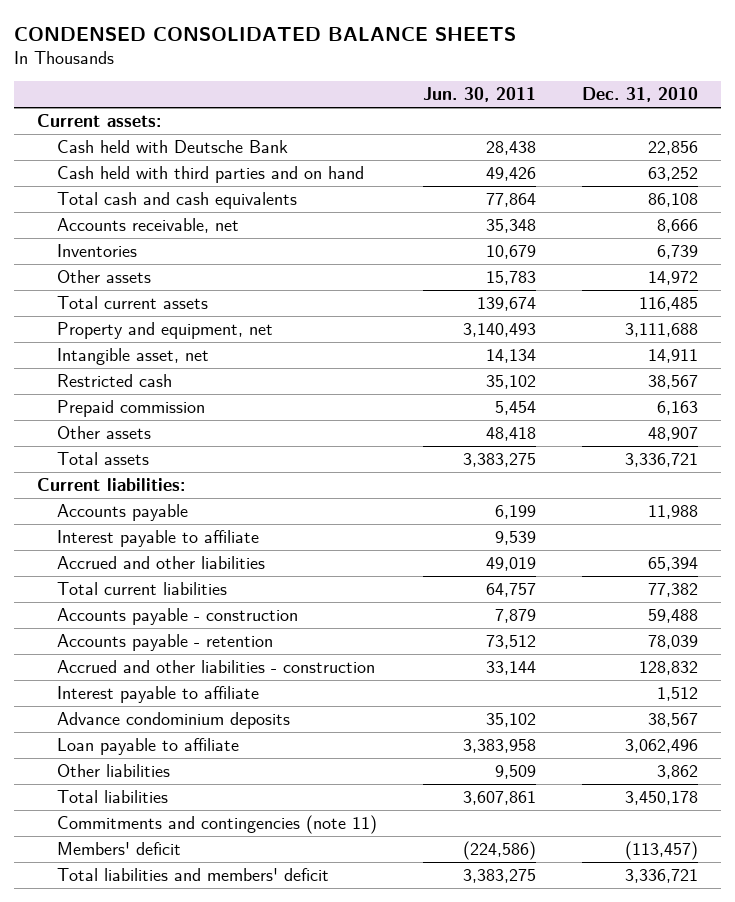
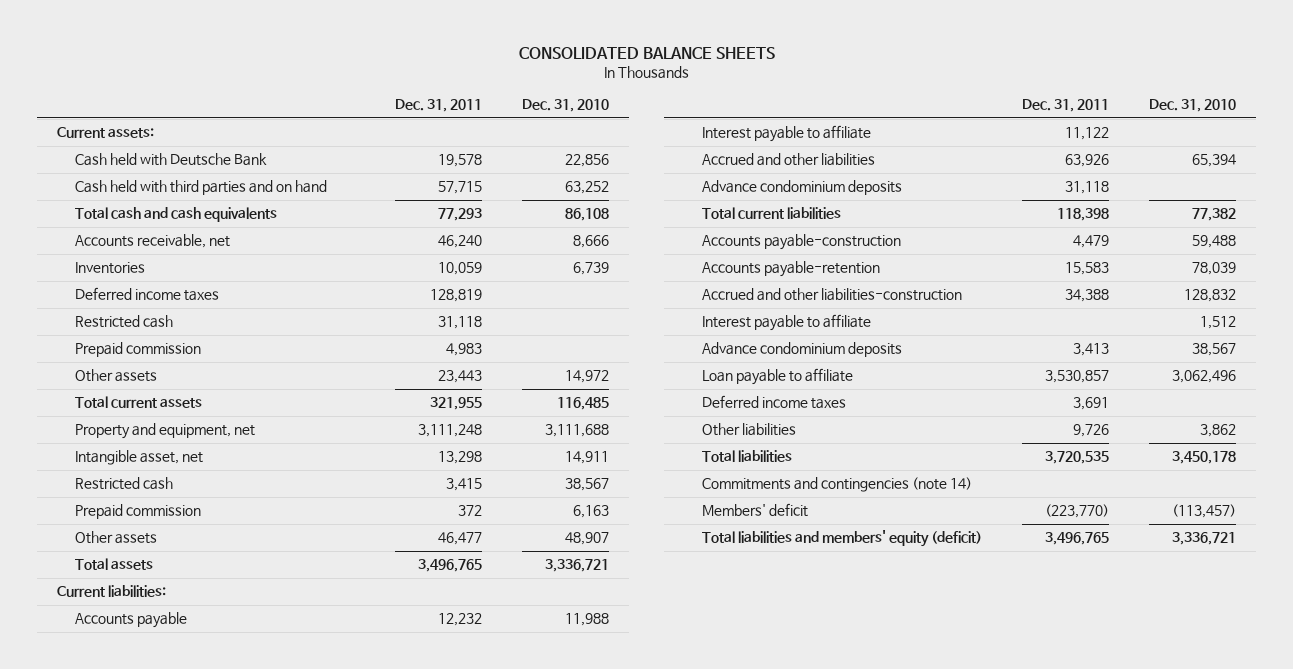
[13,26,516,41] CONDENSED CONSOLIDATED BALANCE SHEETS -> [518,46,775,59] CONSOLIDATED BALANCE SHEETS
[422,87,536,103] Jun. 30, 2011 -> none
none -> [395,99,483,113] Dec. 31, 2011
none -> [75,287,220,302] Deferred income taxes
none -> [75,315,174,329] Restricted cash
none -> [75,342,202,358] Prepaid commission
none -> [701,180,902,196] Advance condominium deposits
[56,607,298,625] Accounts payable - construction -> [701,234,901,251] Accounts payable-construction
[56,633,273,651] Accounts payable - retention -> [701,261,880,278] Accounts payable-retention
[56,659,375,673] Accrued and other liabilities - construction -> [701,288,962,302] Accrued and other liabilities-construction
none -> [701,395,846,410] Deferred income taxes
[56,814,377,834] Commitments and contingencies (note 11) -> [701,477,972,493] Commitments and contingencies (note 14)
[56,867,329,881] Total liabilities and members' deficit -> [701,530,982,548] Total liabilities and members' equity (deficit)

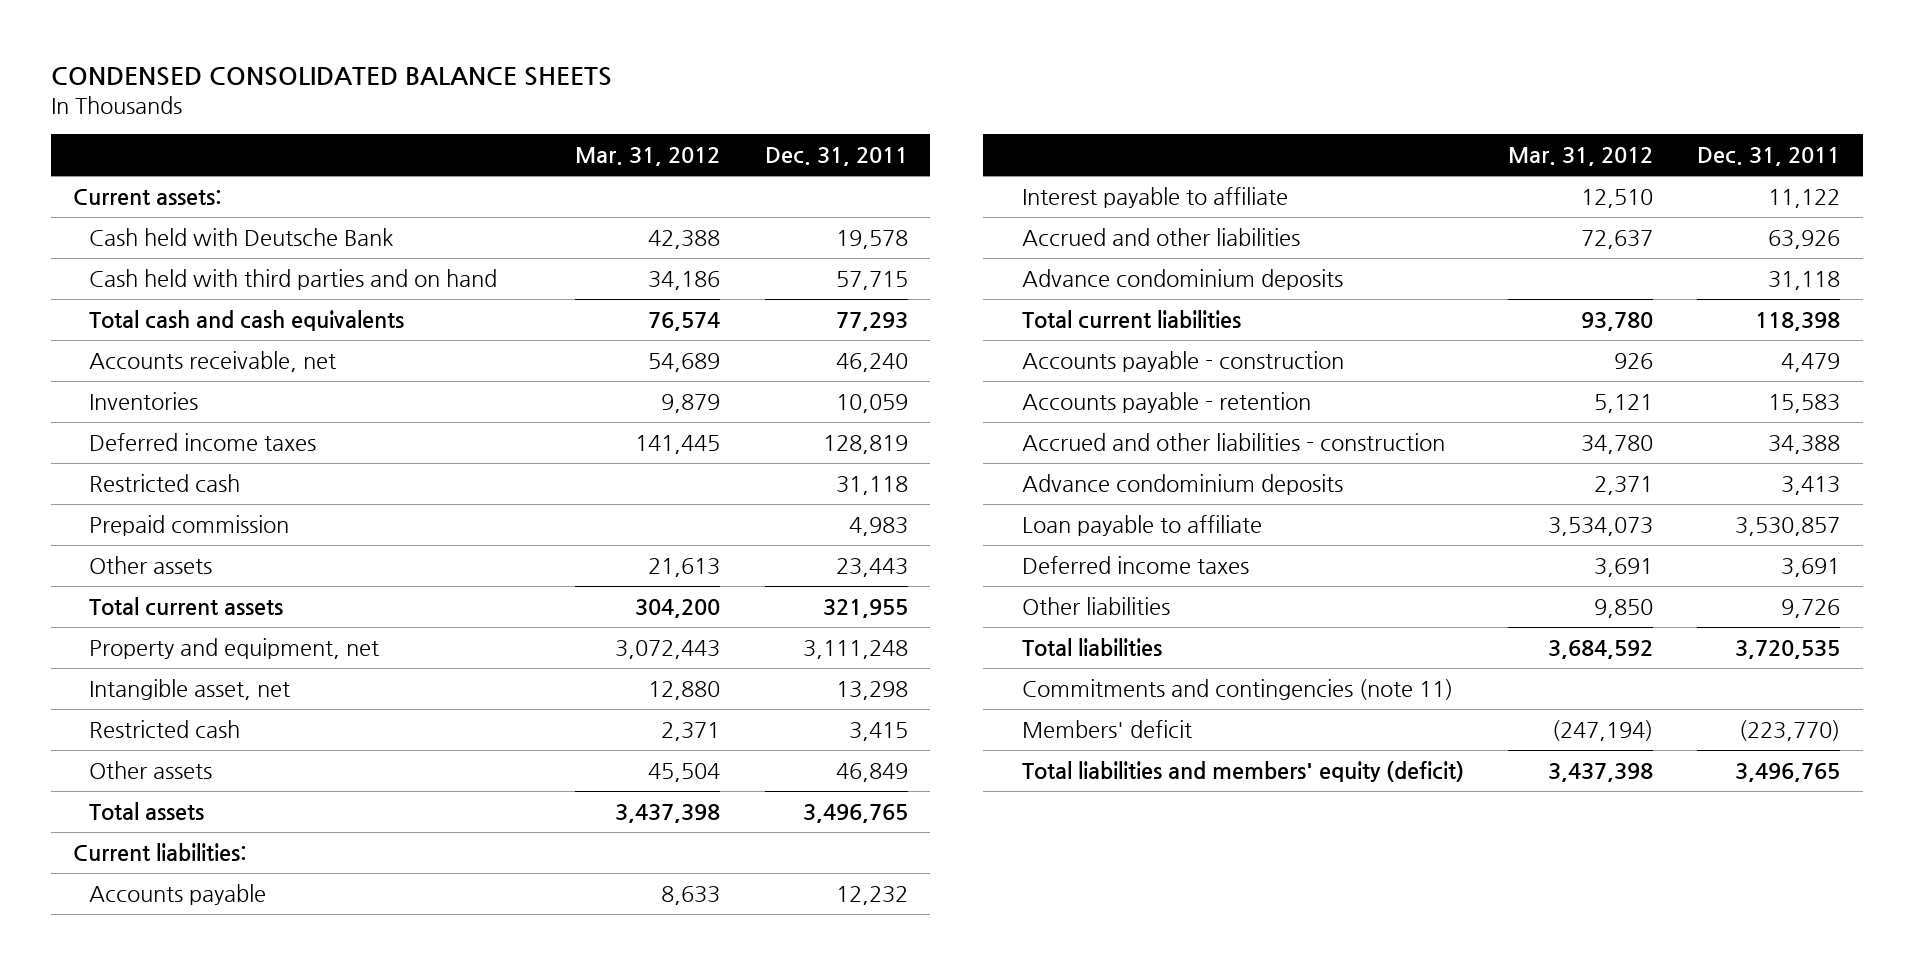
[518,46,775,59] CONSOLIDATED BALANCE SHEETS -> [50,66,612,86] CONDENSED CONSOLIDATED BALANCE SHEETS
[522,99,610,113] Dec. 31, 2010 -> none
none -> [575,147,721,167] Mar. 31, 2012
[75,504,202,520] Prepaid commission -> none
[438,532,483,546] 46,477 -> [835,762,908,782] 46,849
[701,314,871,332] Interest payable to affiliate -> none
[701,234,901,251] Accounts payable-construction -> [1021,350,1344,372] Accounts payable - construction
[701,261,880,278] Accounts payable-retention -> [1021,391,1311,413] Accounts payable - retention
[701,288,962,302] Accrued and other liabilities-construction -> [1021,432,1445,451] Accrued and other liabilities - construction
[701,477,972,493] Commitments and contingencies (note 14) -> [1021,678,1453,700] Commitments and contingencies (note 11)

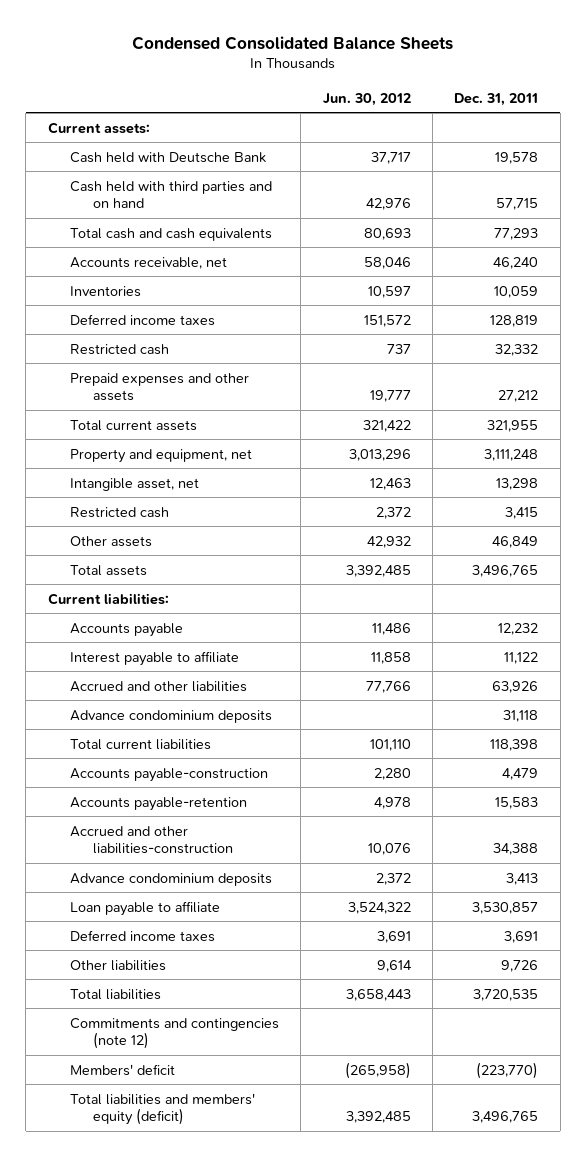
[50,66,612,86] CONDENSED CONSOLIDATED BALANCE SHEETS -> [131,35,453,50] Condensed Consolidated Balance Sheets
[575,147,721,167] Mar. 31, 2012 -> none
none -> [322,92,411,106] Jun. 30, 2012
[89,514,290,536] Prepaid commission -> none
[89,555,213,574] Other assets -> none
[835,475,908,495] 31,118 -> [495,343,539,356] 32,332
none -> [70,372,250,401] Prepaid expenses and other assets
[1021,350,1344,372] Accounts payable - construction -> [70,767,269,782] Accounts payable-construction
[1021,391,1311,413] Accounts payable - retention -> [70,796,248,811] Accounts payable-retention
[1021,432,1445,451] Accrued and other liabilities - construction -> [70,825,233,854] Accrued and other liabilities-construction
[1021,678,1453,700] Commitments and contingencies (note 11) -> [70,1017,280,1049] Commitments and contingencies (note 12)

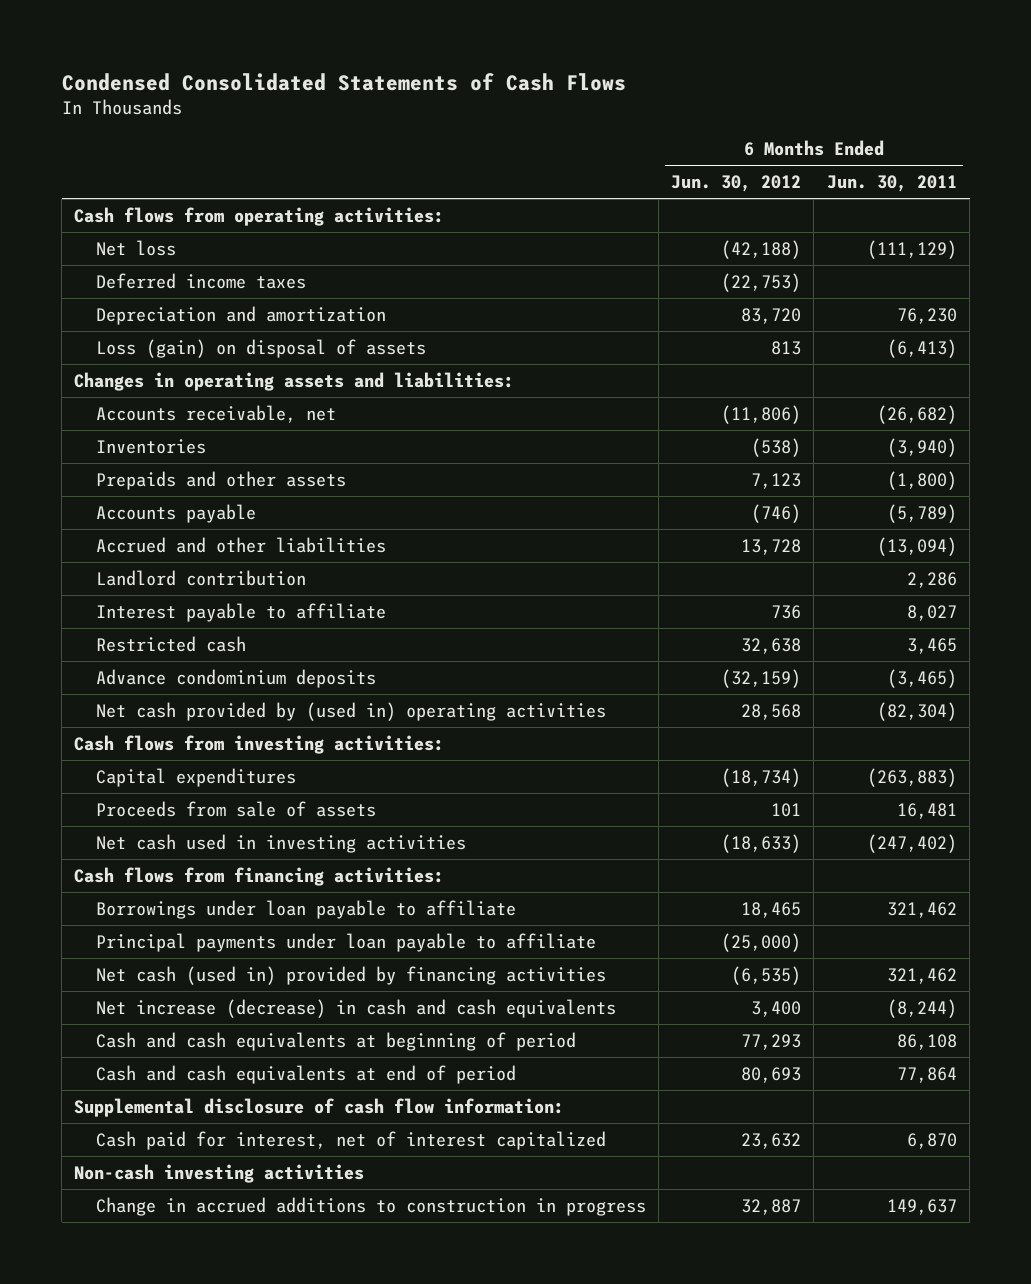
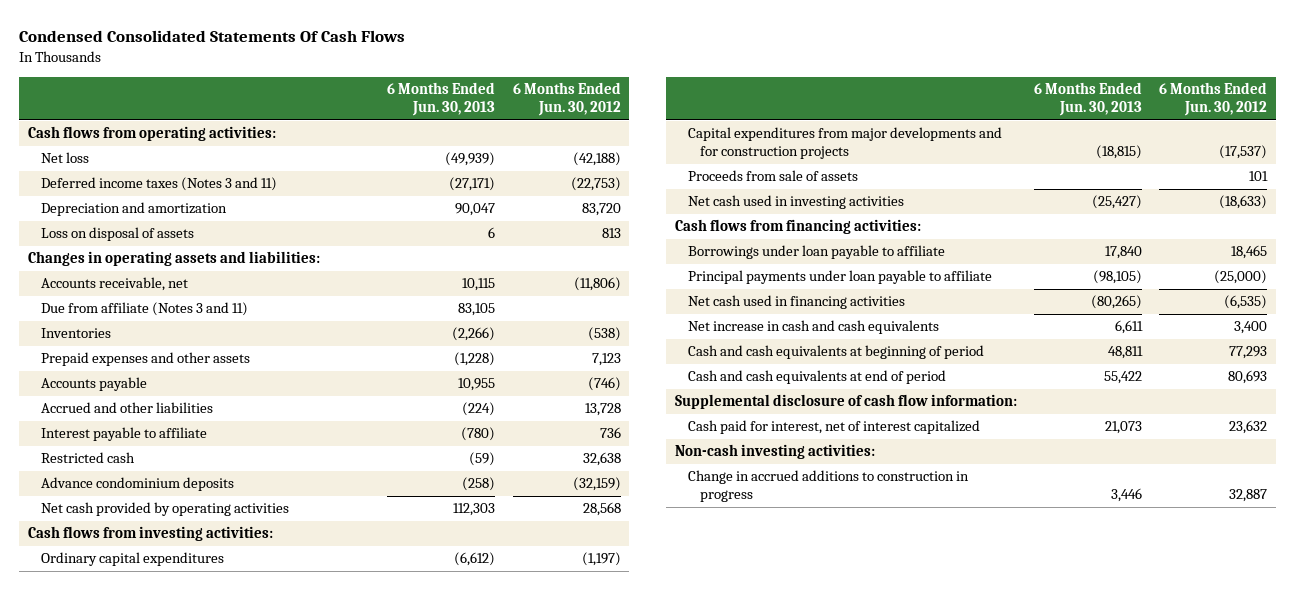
[61,72,626,91] Condensed Consolidated Statements of Cash Flows -> [19,30,406,43] Condensed Consolidated Statements Of Cash Flows
[826,174,957,192] Jun. 30, 2011 -> none
none -> [387,82,496,117] 6 Months Ended Jun. 30, 2013
[95,272,306,289] Deferred income taxes -> [40,177,277,192] Deferred income taxes (Notes 3 and 11)
[95,338,426,358] Loss (gain) on disposal of assets -> [40,227,194,242] Loss on disposal of assets
none -> [40,302,248,317] Due from affiliate (Notes 3 and 11)
[95,470,346,490] Prepaids and other assets -> [40,352,250,367] Prepaid expenses and other assets
[95,569,306,586] Landlord contribution -> none
[95,701,606,721] Net cash provided by (used in) operating activities -> [40,502,289,517] Net cash provided by operating activities
none -> [40,552,224,567] Ordinary capital expenditures
[95,767,296,787] Capital expenditures -> [687,127,1002,160] Capital expenditures from major developments and for construction projects
[721,767,802,787] (18,734) -> [1219,145,1268,160] (17,537)
[95,965,606,985] Net cash (used in) provided by financing activities -> [687,295,905,310] Net cash used in financing activities
[95,998,616,1018] Net increase (decrease) in cash and cash equivalents -> [687,320,939,335] Net increase in cash and cash equivalents
[74,1163,365,1183] Non-cash investing activities -> [674,444,875,460] Non-cash investing activities:

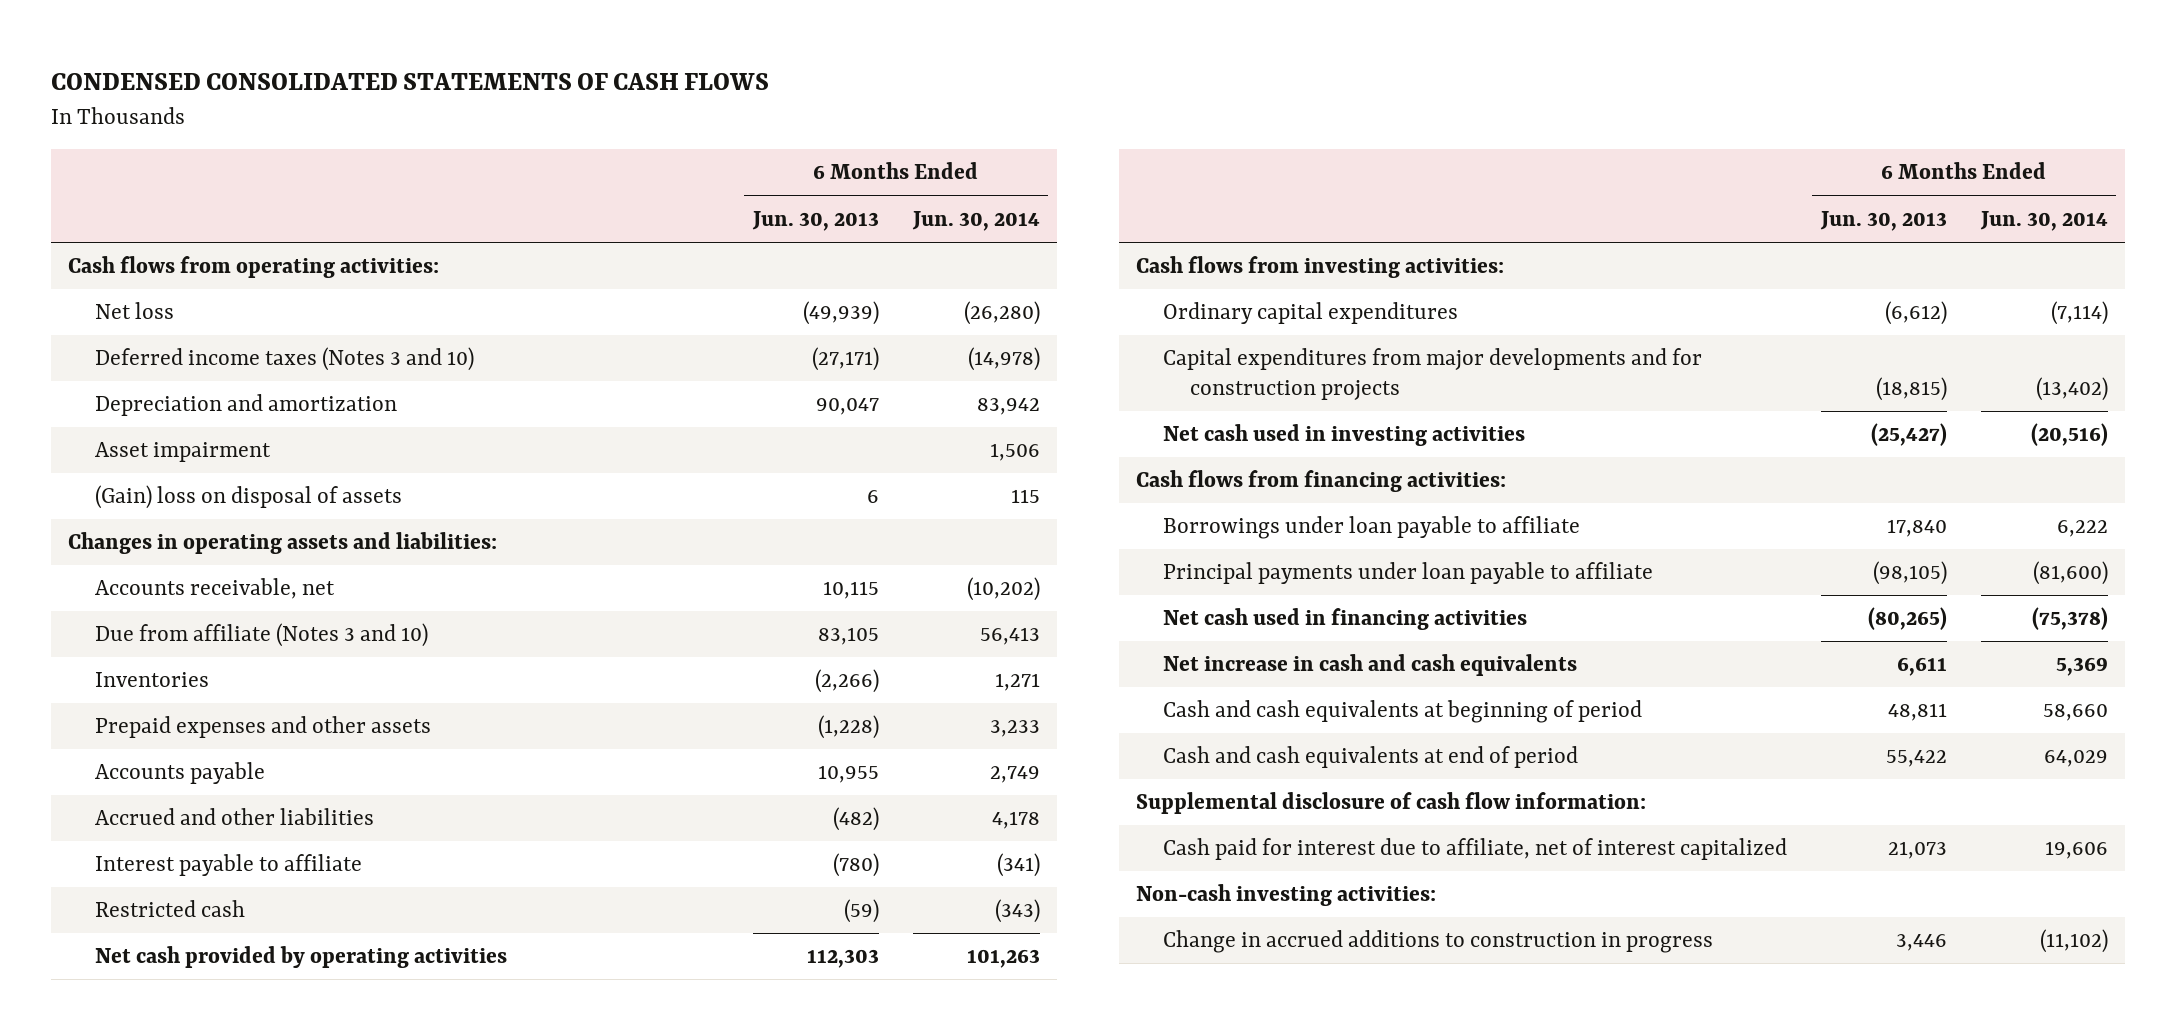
[19,30,406,43] Condensed Consolidated Statements Of Cash Flows -> [51,73,770,91] CONDENSED CONSOLIDATED STATEMENTS OF CASH FLOWS
[512,82,621,117] 6 Months Ended Jun. 30, 2012 -> none
none -> [911,210,1040,231] Jun. 30, 2014
[40,177,277,192] Deferred income taxes (Notes 3 and 11) -> [94,347,474,372] Deferred income taxes (Notes 3 and 10)
none -> [94,442,271,463] Asset impairment
[40,227,194,242] Loss on disposal of assets -> [94,485,402,510] (Gain) loss on disposal of assets
[40,302,248,317] Due from affiliate (Notes 3 and 11) -> [94,623,428,648] Due from affiliate (Notes 3 and 10)
[462,402,496,417] (224) -> [832,807,879,832] (482)
[40,477,234,492] Advance condominium deposits -> none
[687,170,858,182] Proceeds from sale of assets -> none
[687,420,980,435] Cash paid for interest, net of interest capitalized -> [1162,838,1787,861] Cash paid for interest due to affiliate, net of interest capitalized

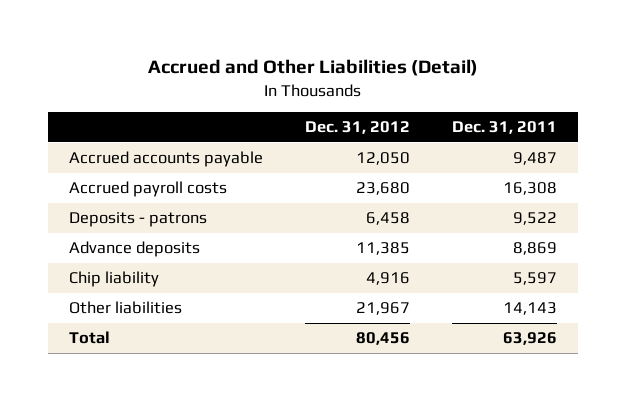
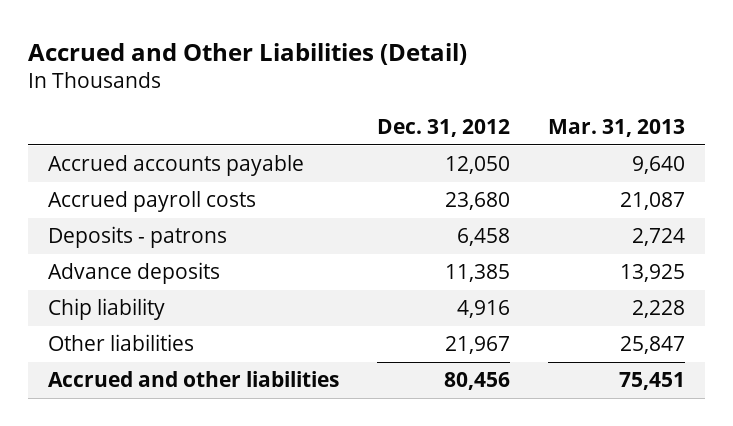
[452,121,558,135] Dec. 31, 2011 -> none
none -> [548,119,686,138] Mar. 31, 2013
[69,331,111,345] Total -> [47,371,339,388] Accrued and other liabilities

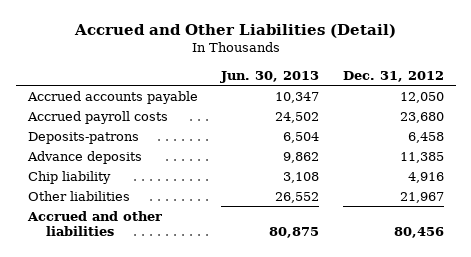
[548,119,686,138] Mar. 31, 2013 -> none
none -> [220,70,320,83] Jun. 30, 2013
[47,226,227,249] Deposits - patrons -> [27,131,139,144] Deposits-patrons

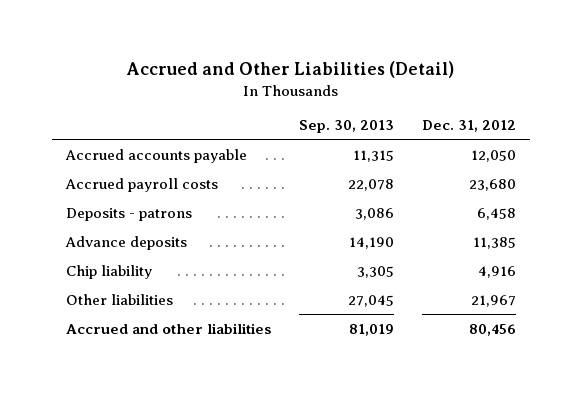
[220,70,320,83] Jun. 30, 2013 -> none
none -> [298,120,394,134] Sep. 30, 2013
[27,131,139,144] Deposits-patrons -> [65,207,192,221] Deposits - patrons

